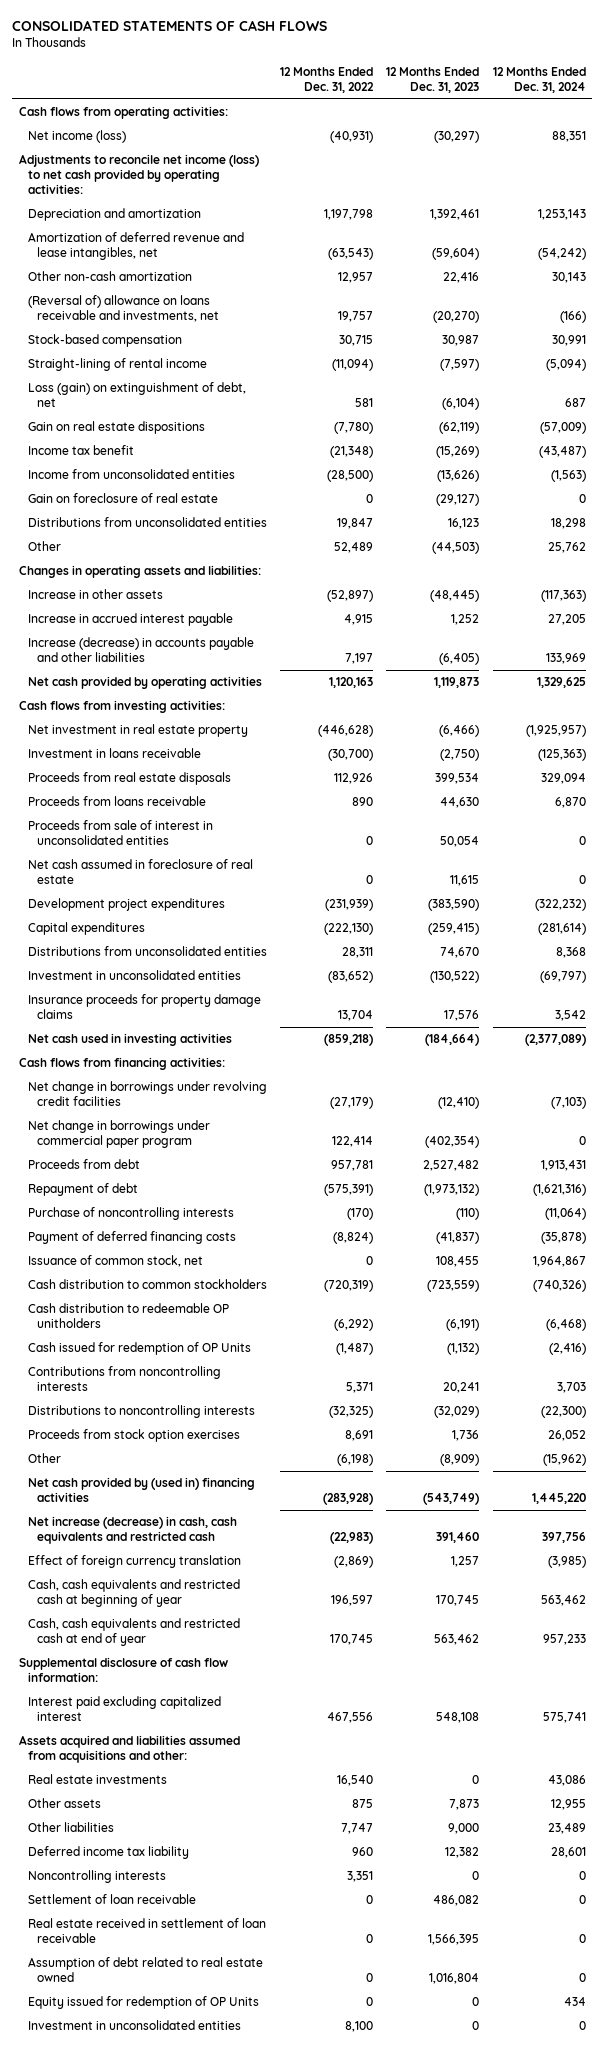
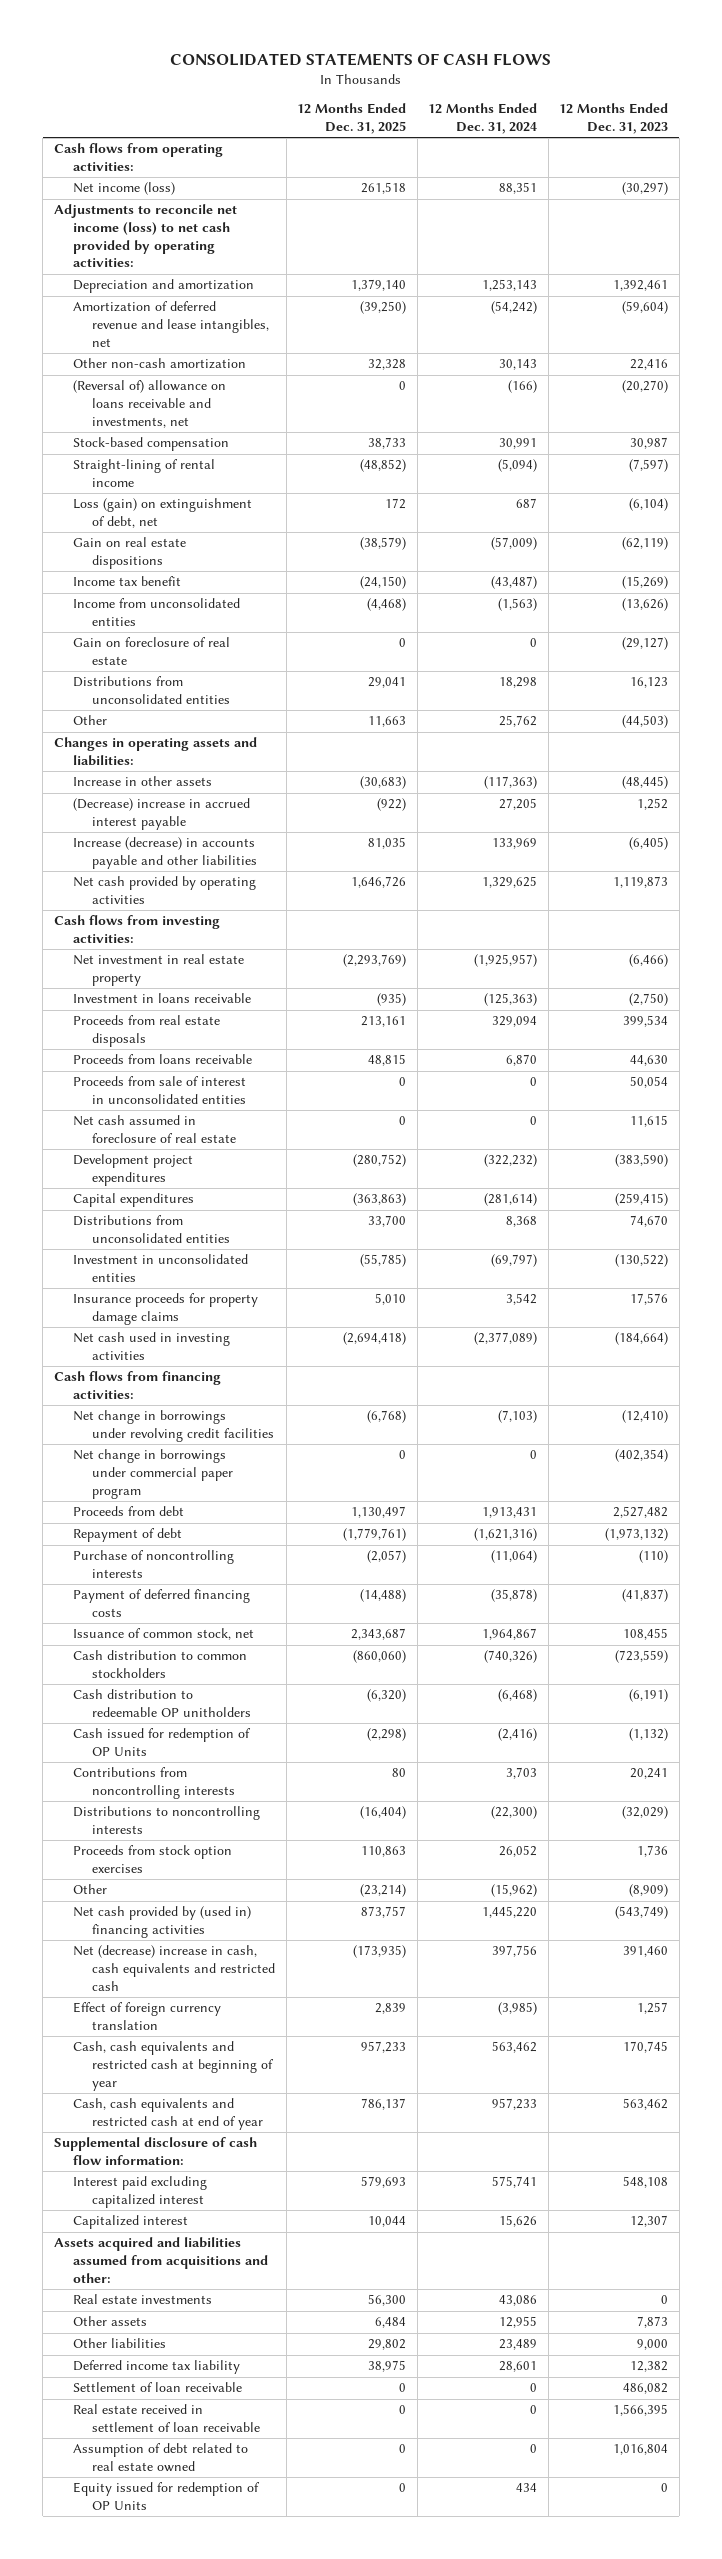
[280,66,375,93] 12 Months Ended Dec. 31, 2022 -> none
none -> [297,103,407,135] 12 Months Ended Dec. 31, 2025
[27,613,233,627] Increase in accrued interest payable -> [73,798,251,831] (Decrease) increase in accrued interest payable
[27,1516,237,1545] Net increase (decrease) in cash, cash equivalents and restricted cash -> [73,1945,276,1991] Net (decrease) increase in cash, cash equivalents and restricted cash
none -> [73,2215,189,2230] Capitalized interest
[27,1870,166,1884] Noncontrolling interests -> none
[27,2020,241,2031] Investment in unconsolidated entities -> none

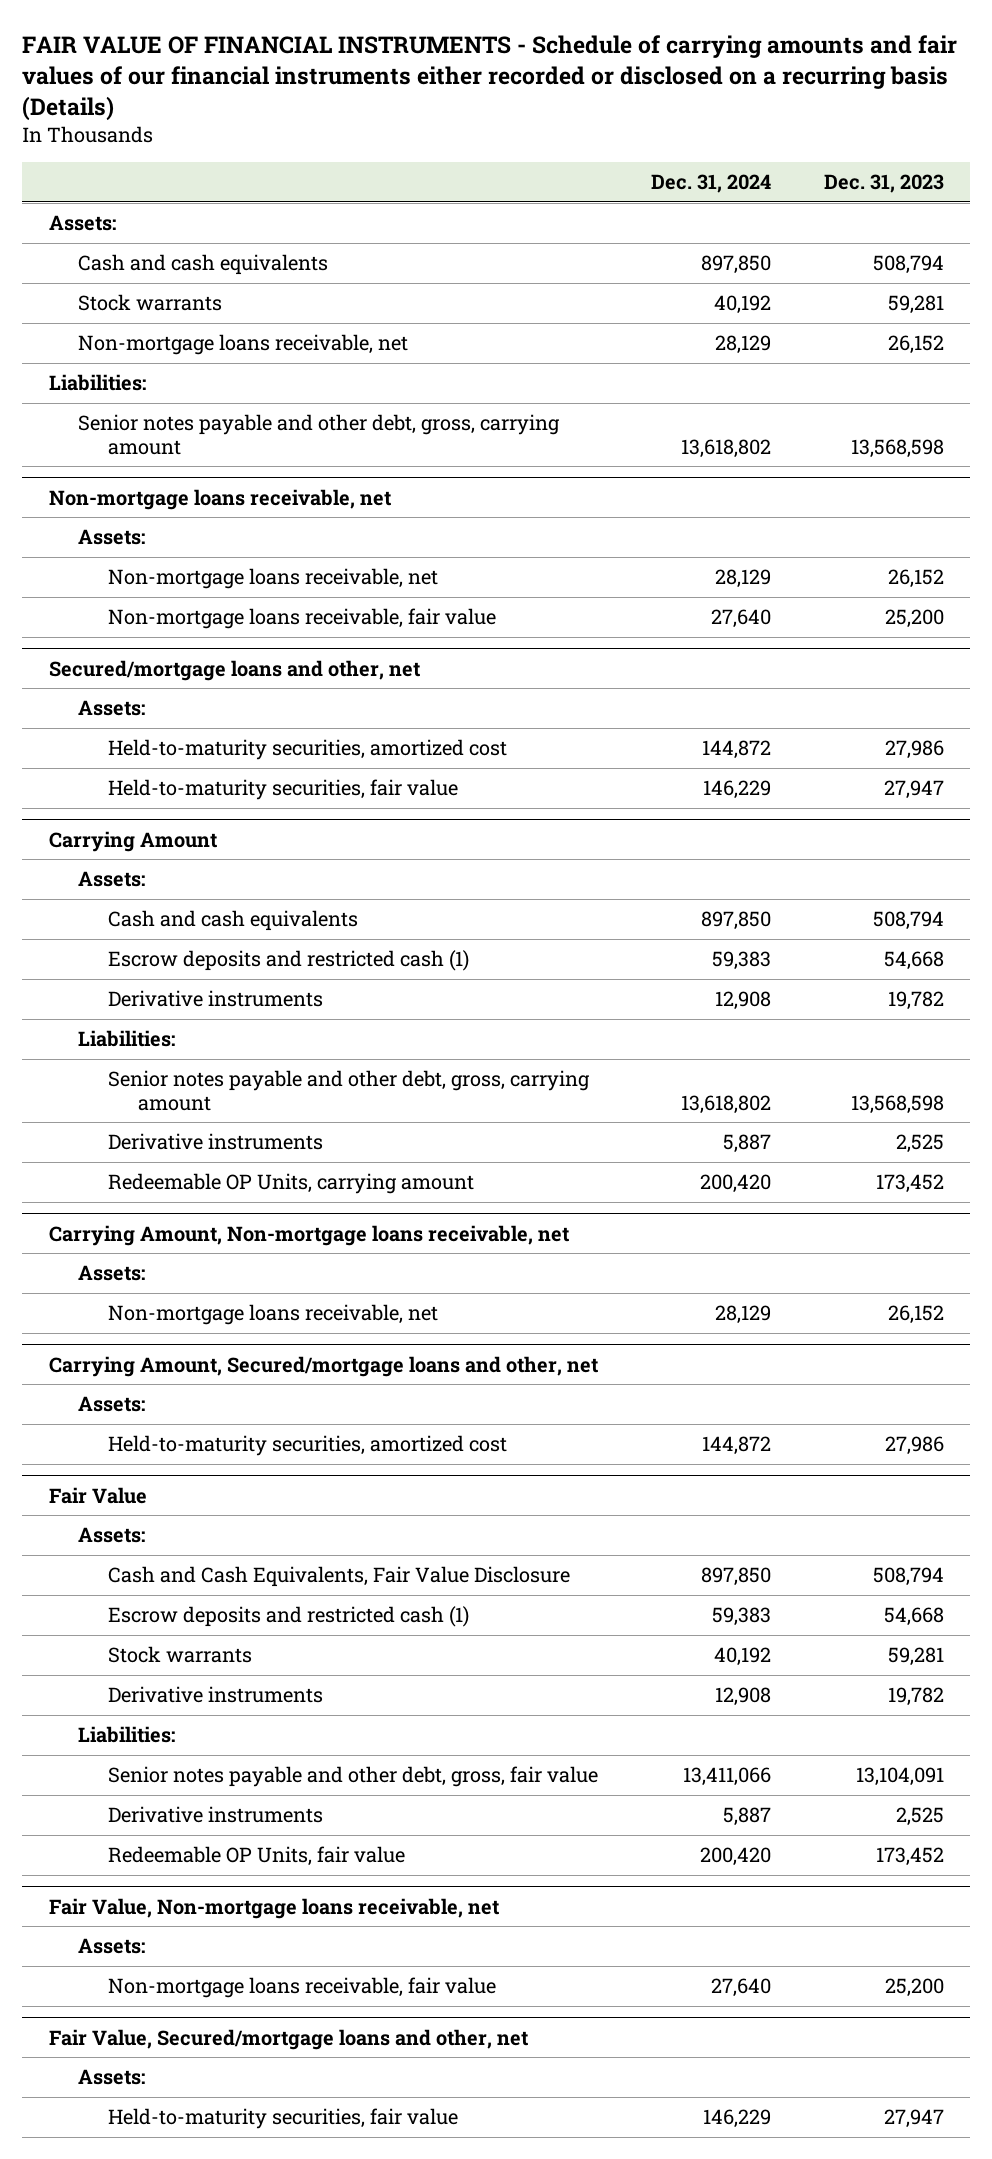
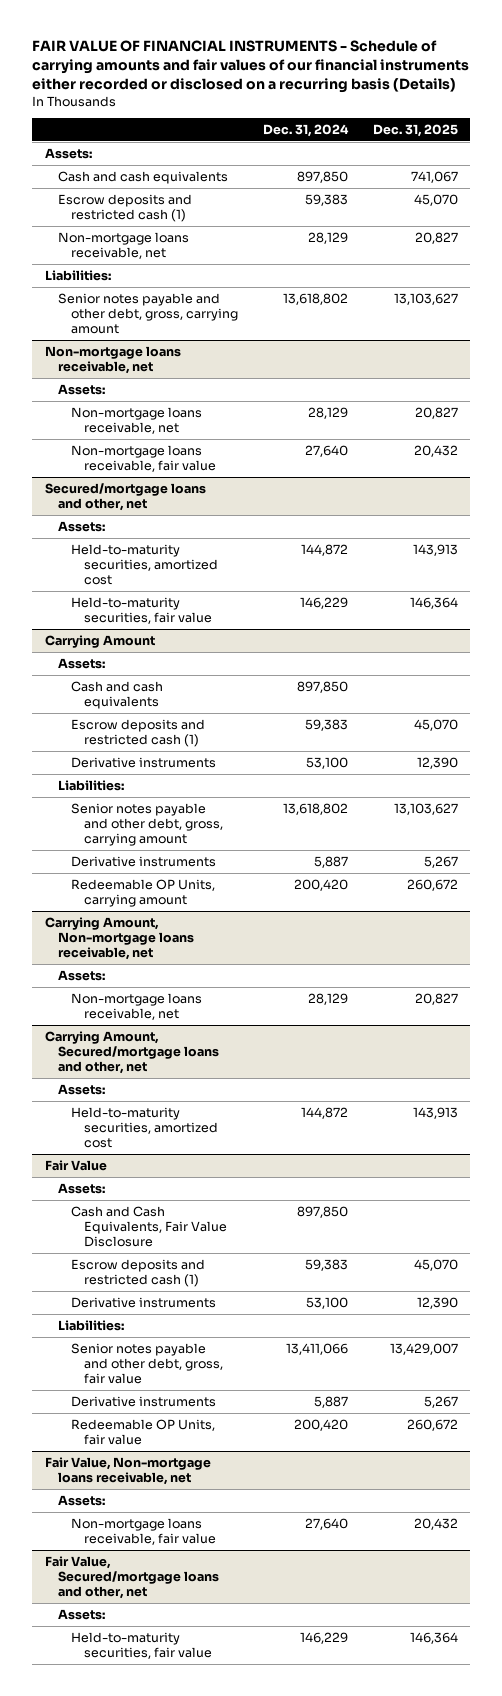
[823,174,944,194] Dec. 31, 2023 -> none
none -> [372,123,458,137] Dec. 31, 2025
[78,293,223,311] Stock warrants -> none
none -> [57,193,192,223] Escrow deposits and restricted cash (1)
[715,990,772,1010] 12,908 -> [305,756,348,769] 53,100
[108,1645,253,1663] Stock warrants -> none
[715,1686,772,1706] 12,908 -> [305,1296,348,1309] 53,100

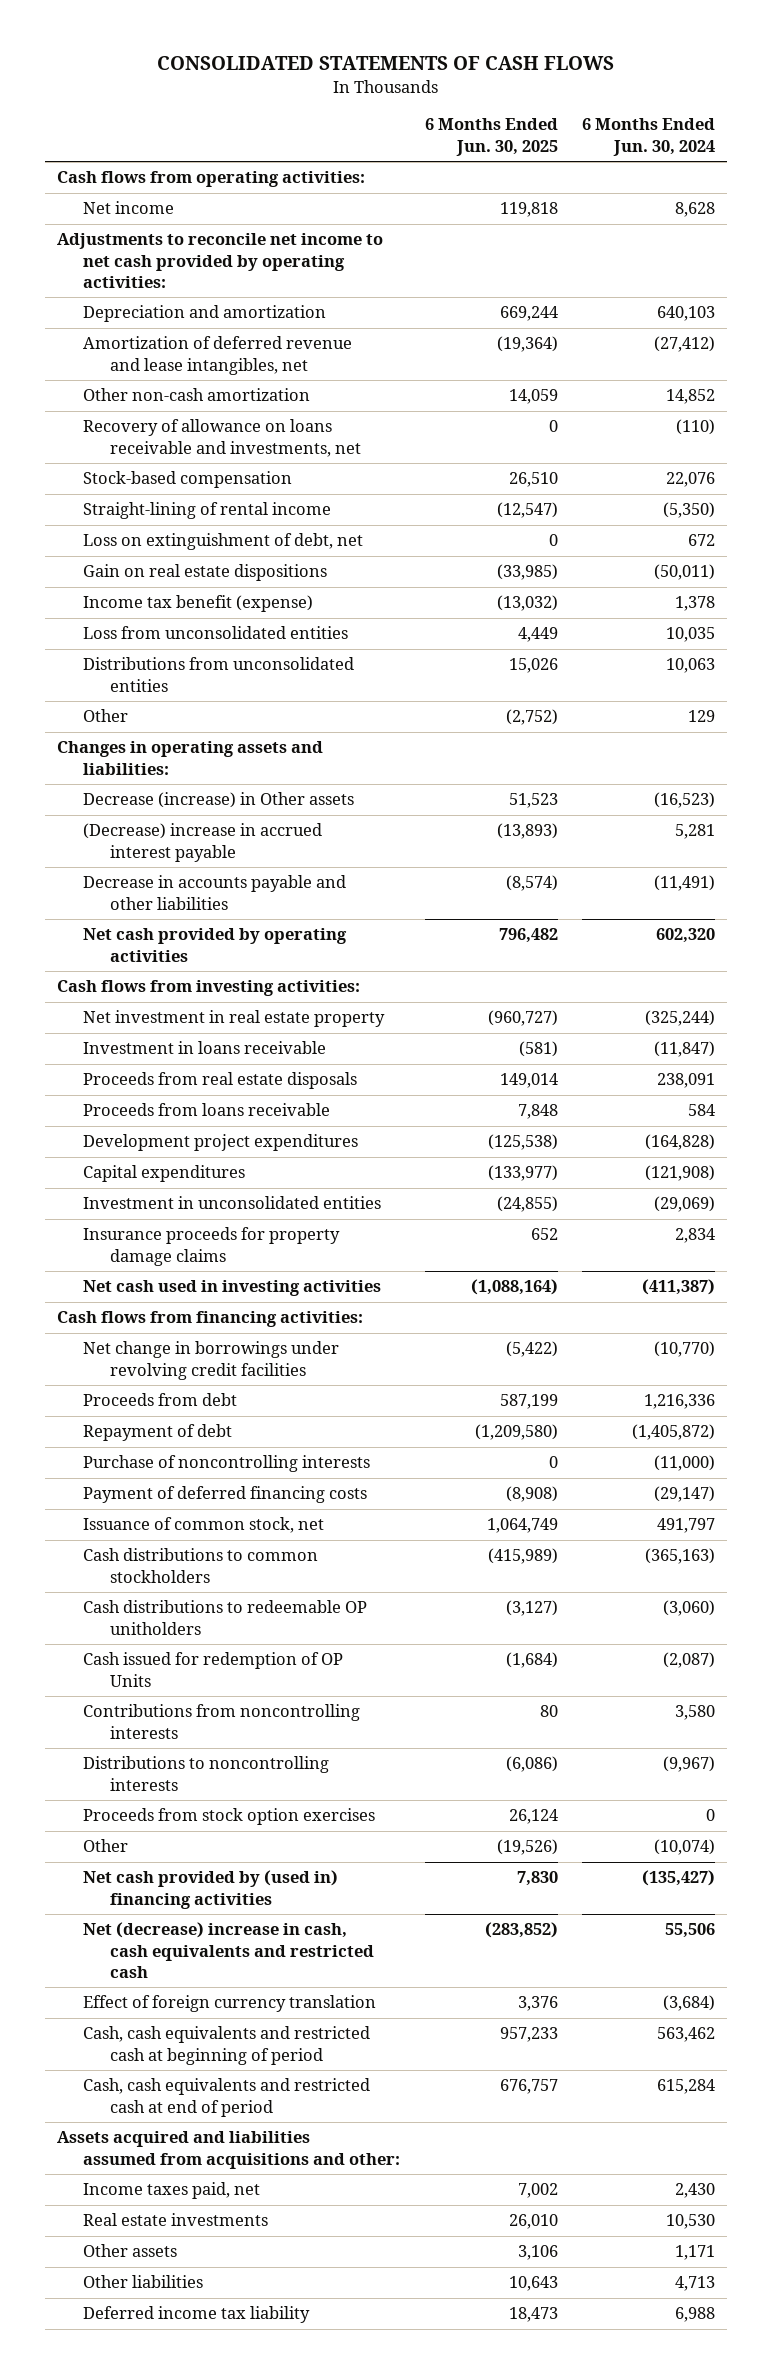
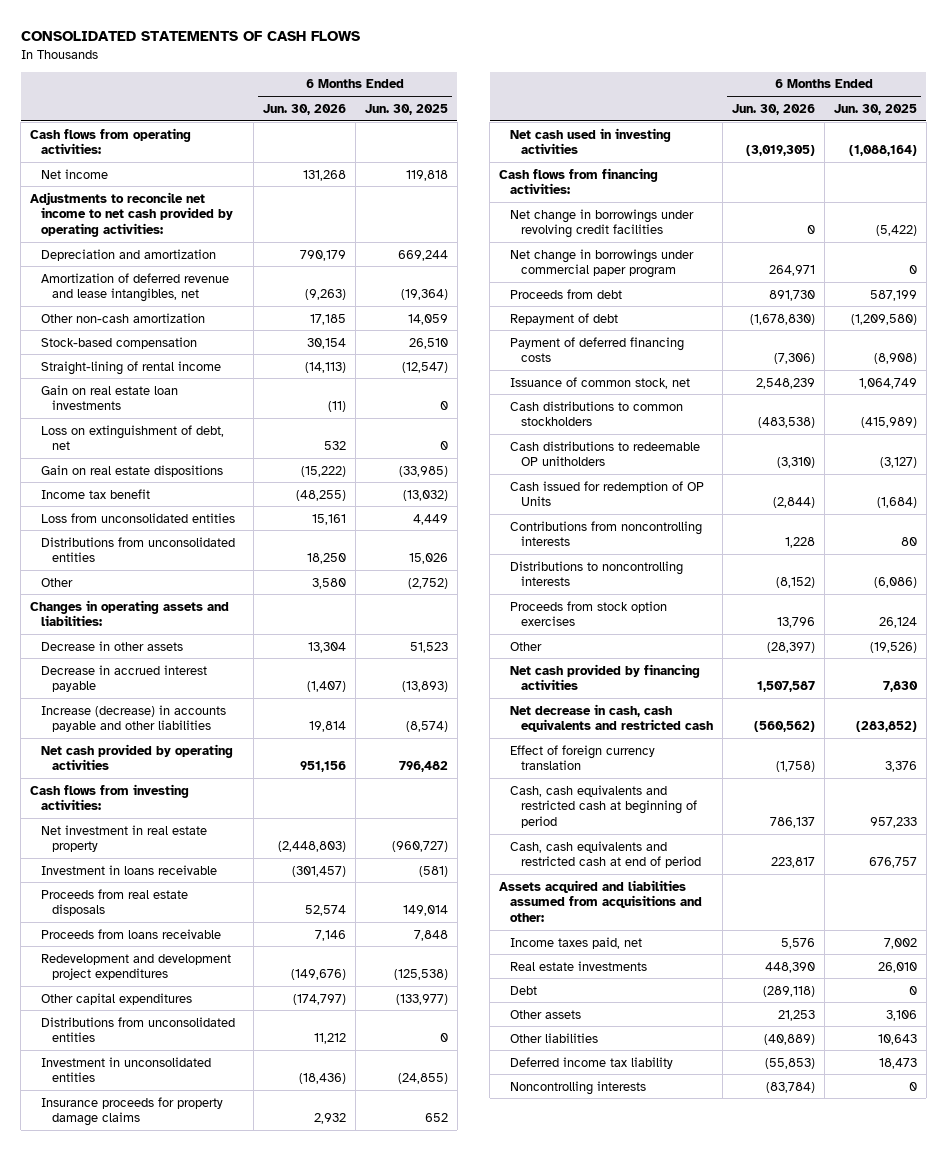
[582,118,716,156] 6 Months Ended Jun. 30, 2024 -> none
none -> [262,103,346,115] Jun. 30, 2026
[83,419,361,457] Recovery of allowance on loans receivable and investments, net -> none
none -> [40,384,178,411] Gain on real estate loan investments
[83,595,314,613] Income tax benefit (expense) -> [40,488,150,499] Income tax benefit
[83,792,355,809] Decrease (increase) in Other assets -> [40,640,183,651] Decrease in other assets
[83,823,323,862] (Decrease) increase in accrued interest payable -> [40,664,207,693] Decrease in accrued interest payable
[83,875,347,910] Decrease in accounts payable and other liabilities -> [40,704,226,733] Increase (decrease) in accounts payable and other liabilities
[83,1134,359,1152] Development project expenditures -> [40,953,231,981] Redevelopment and development project expenditures
[83,1165,246,1183] Capital expenditures -> [40,992,192,1005] Other capital expenditures
none -> [40,1016,235,1043] Distributions from unconsolidated entities
none -> [509,248,694,279] Net change in borrowings under commercial paper program
[83,1455,371,1473] Purchase of noncontrolling interests -> none
[83,1870,339,1909] Net cash provided by (used in) financing activities -> [509,663,700,691] Net cash provided by financing activities
[83,1922,374,1978] Net (decrease) increase in cash, cash equivalents and restricted cash -> [509,703,713,733] Net decrease in cash, cash equivalents and restricted cash
none -> [509,985,537,995] Debt
none -> [509,1080,646,1095] Noncontrolling interests

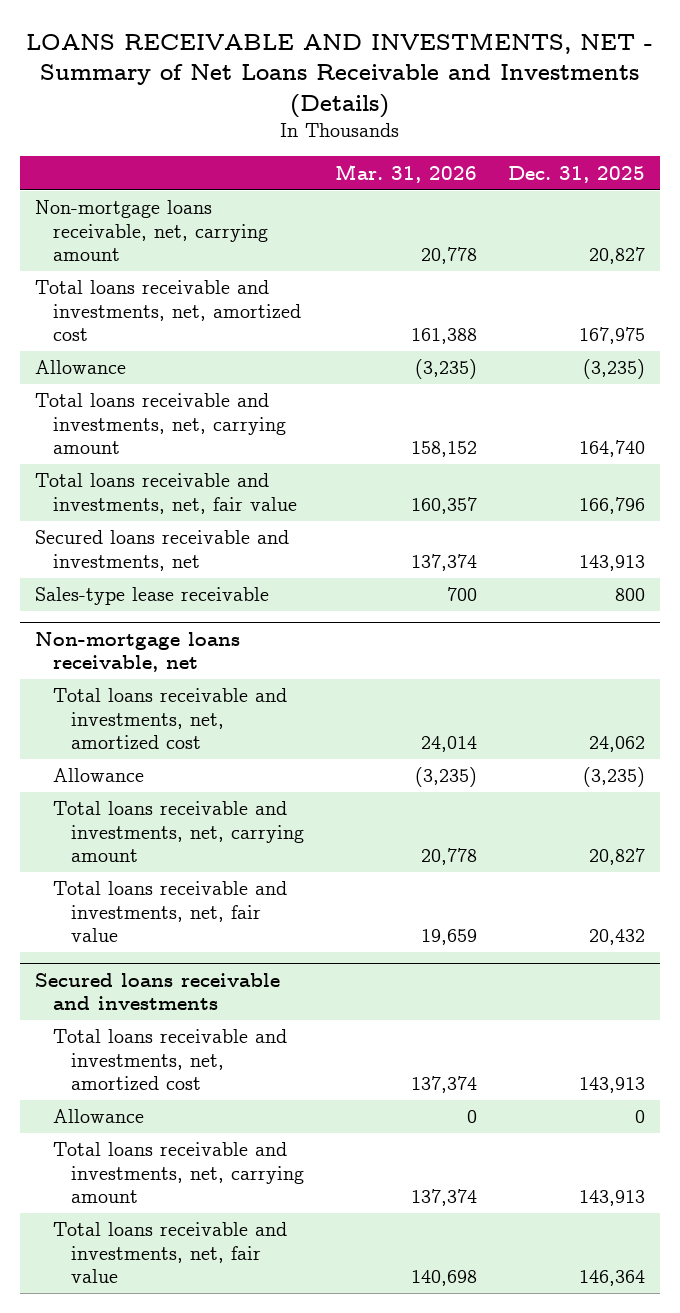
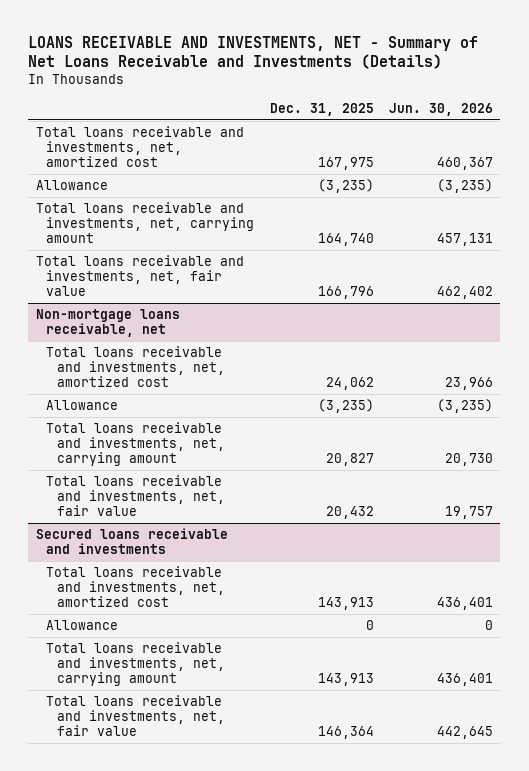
[335,163,478,183] Mar. 31, 2026 -> none
none -> [388,102,493,116] Jun. 30, 2026
[35,200,269,261] Non-mortgage loans receivable, net, carrying amount -> none
[35,530,290,571] Secured loans receivable and investments, net -> none
[35,587,270,606] Sales-type lease receivable -> none

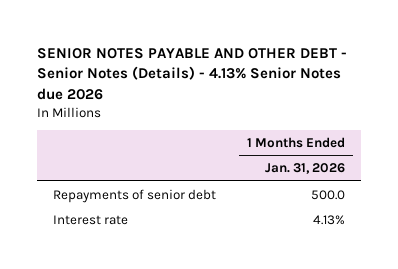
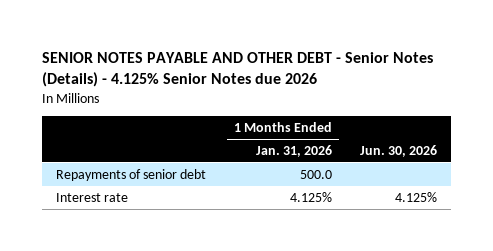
[37,47,348,100] SENIOR NOTES PAYABLE AND OTHER DEBT - Senior Notes (Details) - 4.13% Senior Notes due 2026 -> [42,52,434,88] SENIOR NOTES PAYABLE AND OTHER DEBT - Senior Notes (Details) - 4.125% Senior Notes due 2026
none -> [359,144,437,157] Jun. 30, 2026
[313,214,346,225] 4.13% -> [289,191,332,202] 4.125%

